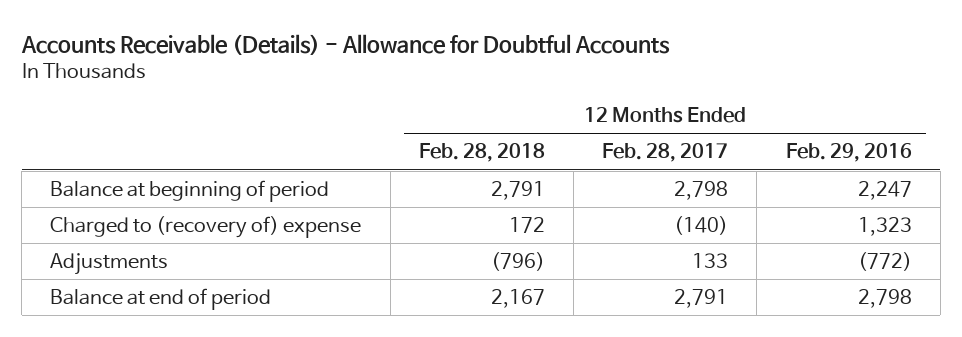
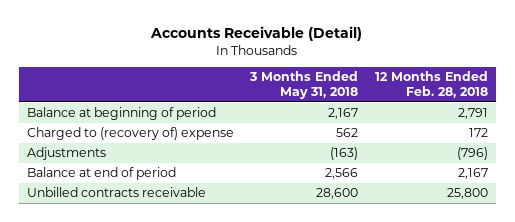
[20,33,670,55] Accounts Receivable (Details) - Allowance for Doubtful Accounts -> [150,25,363,41] Accounts Receivable (Detail)
[602,143,729,163] Feb. 28, 2017 -> none
[785,143,912,163] Feb. 29, 2016 -> none
none -> [249,71,359,100] 3 Months Ended May 31, 2018
none -> [26,187,206,198] Unbilled contracts receivable

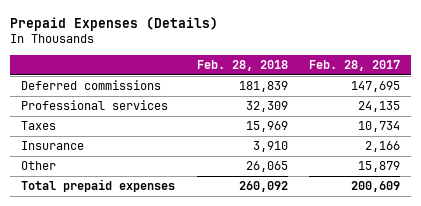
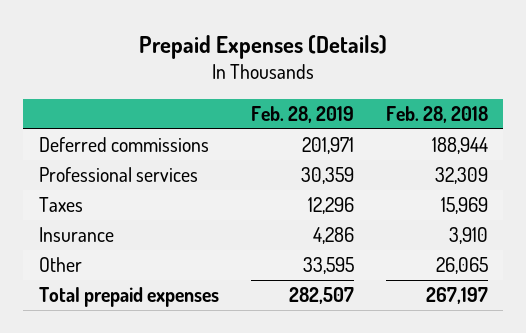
[309,59,401,71] Feb. 28, 2017 -> none
none -> [250,105,354,123] Feb. 28, 2019
[238,81,288,93] 181,839 -> [431,137,488,155] 188,944
[238,181,288,193] 260,092 -> [425,287,488,305] 267,197

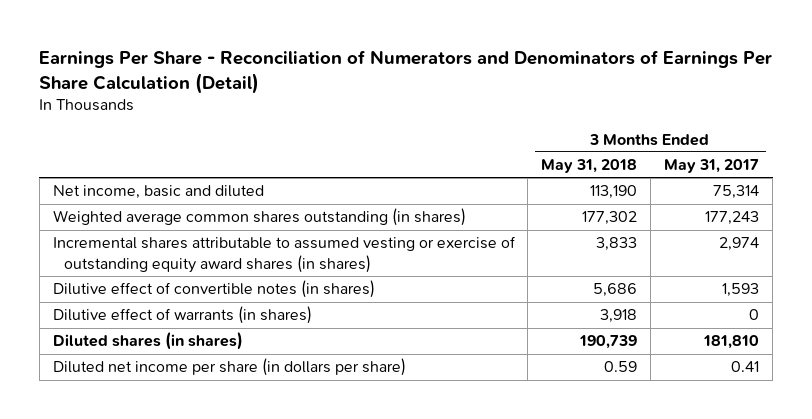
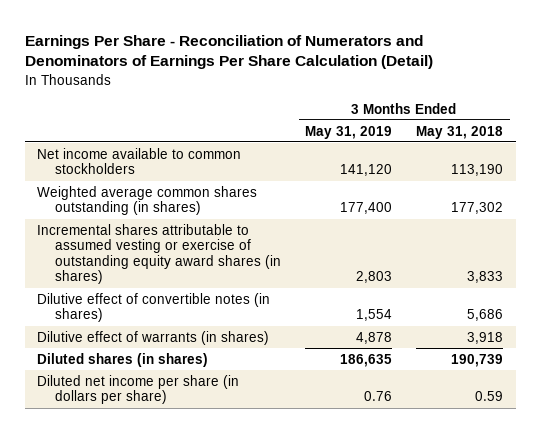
[664,159,760,174] May 31, 2017 -> none
none -> [305,125,393,139] May 31, 2019
[52,185,264,200] Net income, basic and diluted -> [37,147,242,175] Net income available to common stockholders

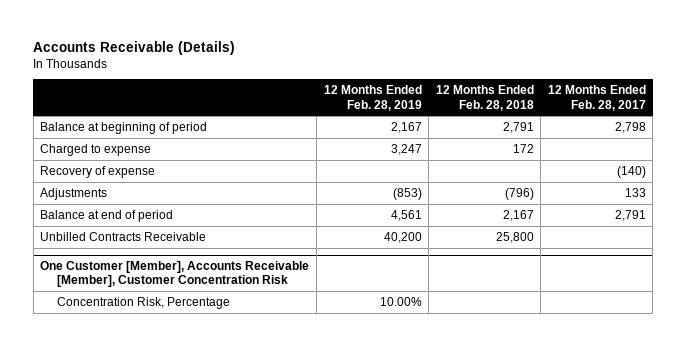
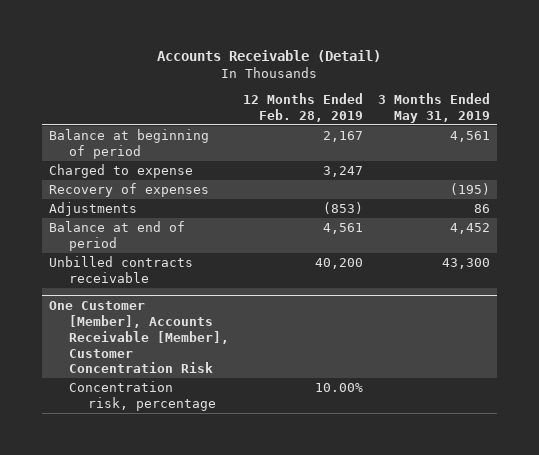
[33,40,236,55] Accounts Receivable (Details) -> [157,50,382,63] Accounts Receivable (Detail)
[435,85,534,111] 12 Months Ended Feb. 28, 2018 -> none
[547,85,646,111] 12 Months Ended Feb. 28, 2017 -> none
none -> [377,92,490,123] 3 Months Ended May 31, 2019
[40,165,156,178] Recovery of expense -> [49,182,210,197] Recovery of expenses
[40,231,207,241] Unbilled Contracts Receivable -> [49,255,194,283] Unbilled contracts receivable
[57,296,231,309] Concentration Risk, Percentage -> [68,380,216,411] Concentration risk, percentage

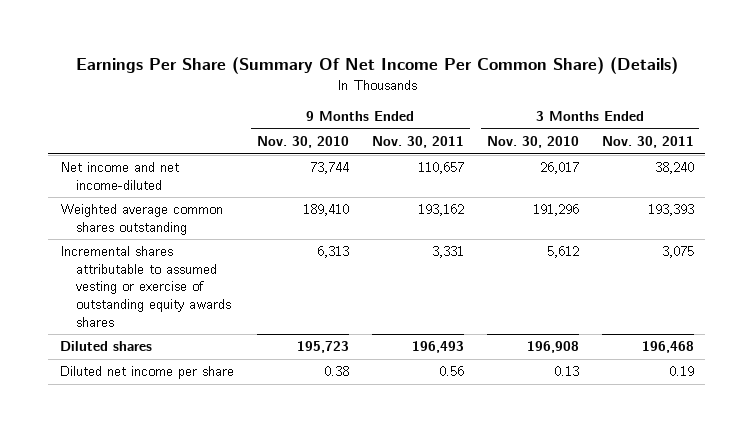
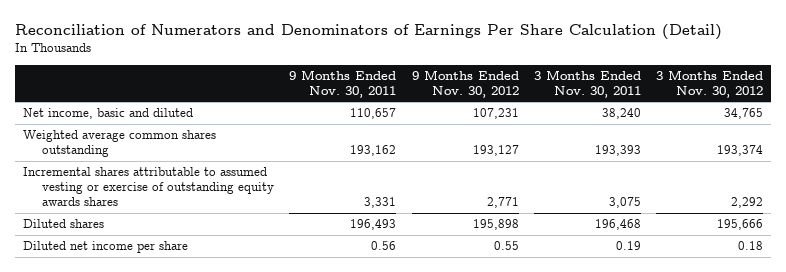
[75,57,678,75] Earnings Per Share (Summary Of Net Income Per Common Share) (Details) -> [15,23,723,40] Reconciliation of Numerators and Denominators of Earnings Per Share Calculation (Detail)
[256,136,349,149] Nov. 30, 2010 -> none
[486,136,579,149] Nov. 30, 2010 -> none
none -> [411,70,519,98] 9 Months Ended Nov. 30, 2012
none -> [656,70,764,98] 3 Months Ended Nov. 30, 2012
[59,162,179,190] Net income and net income-diluted -> [23,108,194,120] Net income, basic and diluted

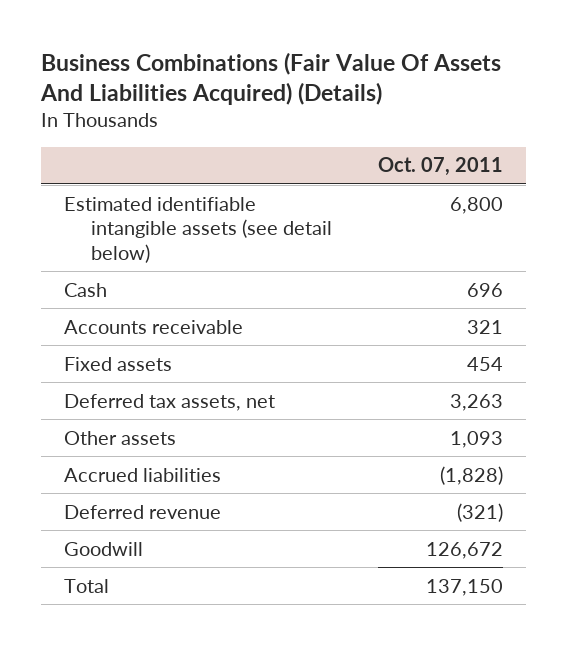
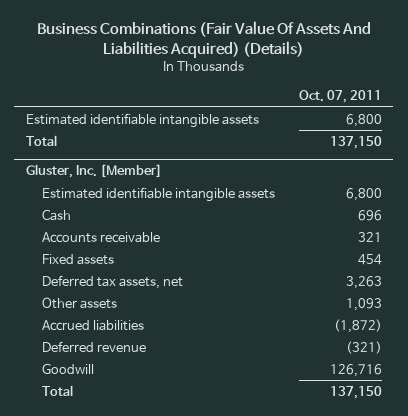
[63,196,332,263] Estimated identifiable intangible assets (see detail below) -> [26,112,260,128] Estimated identifiable intangible assets
none -> [26,134,58,146] Total
none -> [26,164,163,179] Gluster, Inc. [Member]
none -> [42,186,276,202] Estimated identifiable intangible assets
[439,465,503,485] (1,828) -> [333,318,382,333] (1,872)
[425,541,503,559] 126,672 -> [329,363,382,377] 126,716

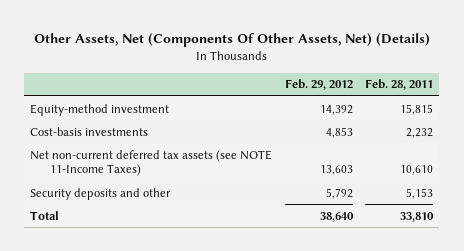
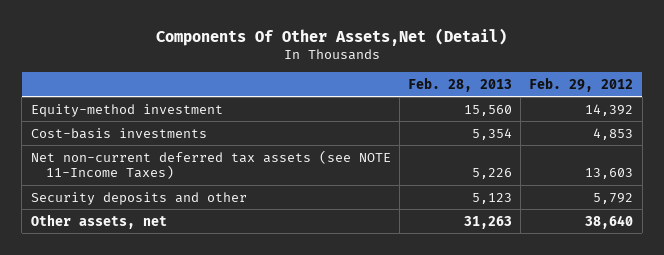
[33,33,430,48] Other Assets, Net (Components Of Other Assets, Net) (Details) -> [156,28,508,47] Components Of Other Assets,Net (Detail)
[365,79,434,91] Feb. 28, 2011 -> none
none -> [408,76,513,92] Feb. 28, 2013
[30,210,60,220] Total -> [30,213,167,229] Other assets, net

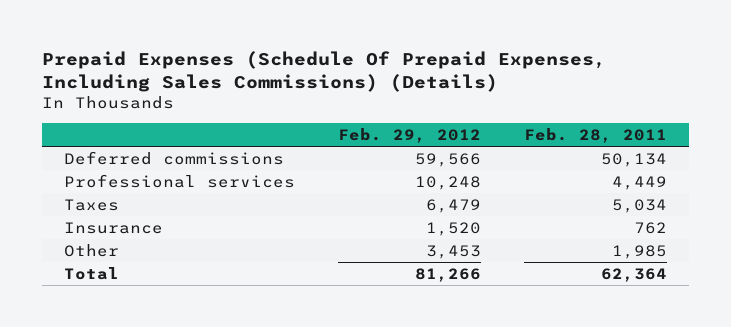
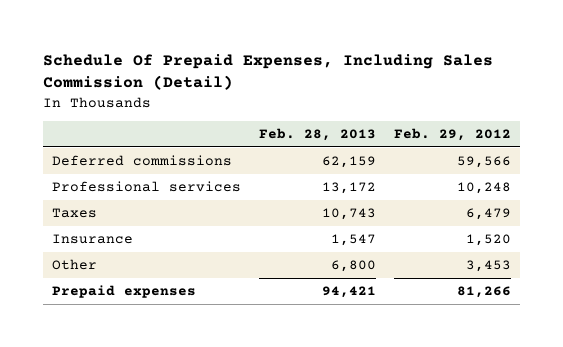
[42,51,607,93] Prepaid Expenses (Schedule Of Prepaid Expenses, Including Sales Commissions) (Details) -> [42,54,493,91] Schedule Of Prepaid Expenses, Including Sales Commission (Detail)
[523,128,667,144] Feb. 28, 2011 -> none
none -> [258,128,376,142] Feb. 28, 2013
[63,266,119,280] Total -> [51,285,196,299] Prepaid expenses

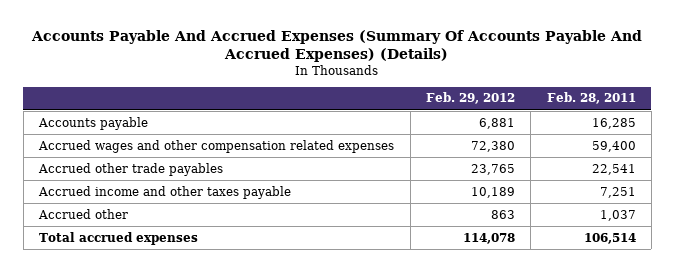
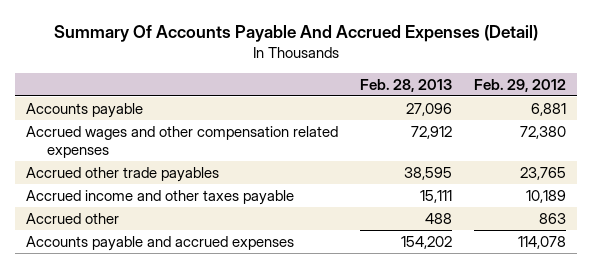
[31,30,643,63] Accounts Payable And Accrued Expenses (Summary Of Accounts Payable And Accrued Expenses) (Details) -> [54,25,539,43] Summary Of Accounts Payable And Accrued Expenses (Detail)
[546,92,636,105] Feb. 28, 2011 -> none
none -> [360,78,453,92] Feb. 28, 2013
[39,231,199,245] Total accrued expenses -> [26,235,295,251] Accounts payable and accrued expenses

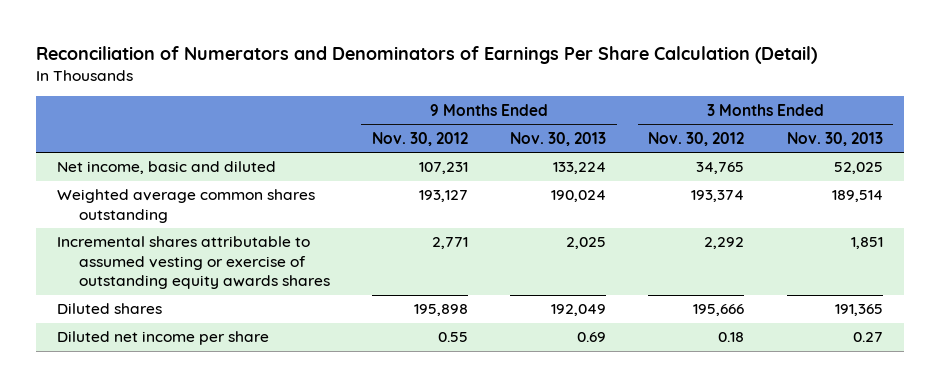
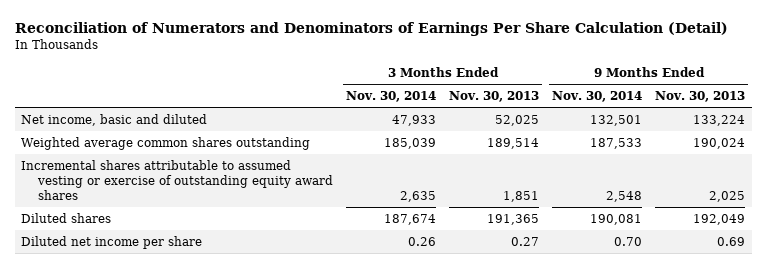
[371,131,468,146] Nov. 30, 2012 -> none
[648,131,745,146] Nov. 30, 2012 -> none
none -> [346,91,437,103] Nov. 30, 2014
none -> [552,91,643,103] Nov. 30, 2014
[56,236,330,290] Incremental shares attributable to assumed vesting or exercise of outstanding equity awards shares -> [21,159,334,200] Incremental shares attributable to assumed vesting or exercise of outstanding equity award shares

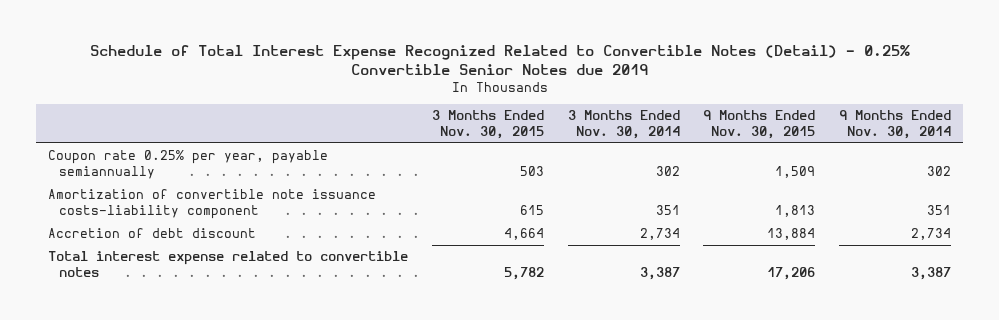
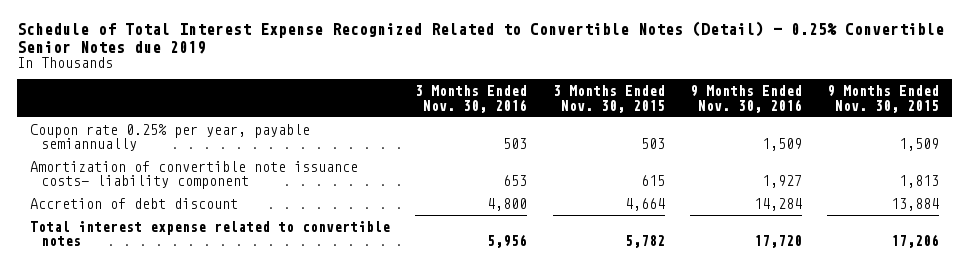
[567,110,680,139] 3 Months Ended Nov. 30, 2014 -> none
[838,110,951,139] 9 Months Ended Nov. 30, 2014 -> none
none -> [415,84,528,113] 3 Months Ended Nov. 30, 2016
none -> [689,84,802,113] 9 Months Ended Nov. 30, 2016
[48,189,377,219] Amortization of convertible note issuance costs-liability component -> [30,160,359,190] Amortization of convertible note issuance costs- liability component

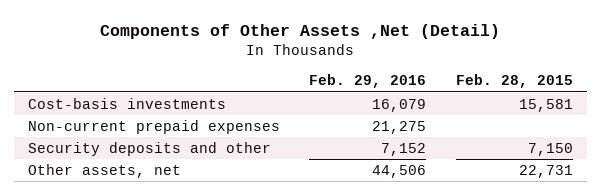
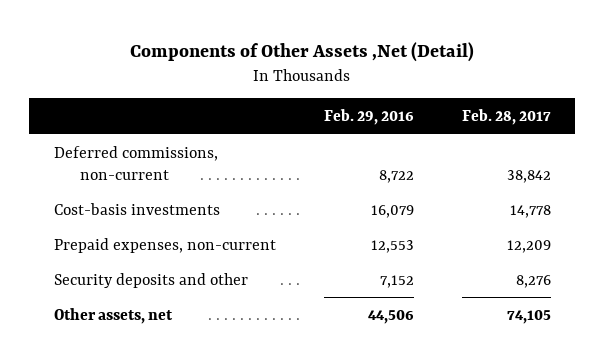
[455,74,573,89] Feb. 28, 2015 -> none
none -> [462,109,552,126] Feb. 28, 2017
none -> [53,145,218,180] Deferred commissions, non-current
[28,119,281,134] Non-current prepaid expenses -> [53,237,276,253] Prepaid expenses, non-current
[372,120,427,134] 21,275 -> [370,239,414,253] 12,553

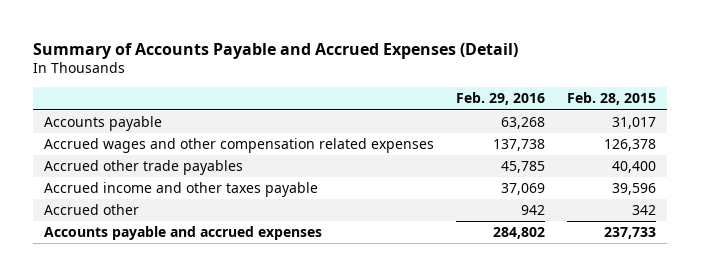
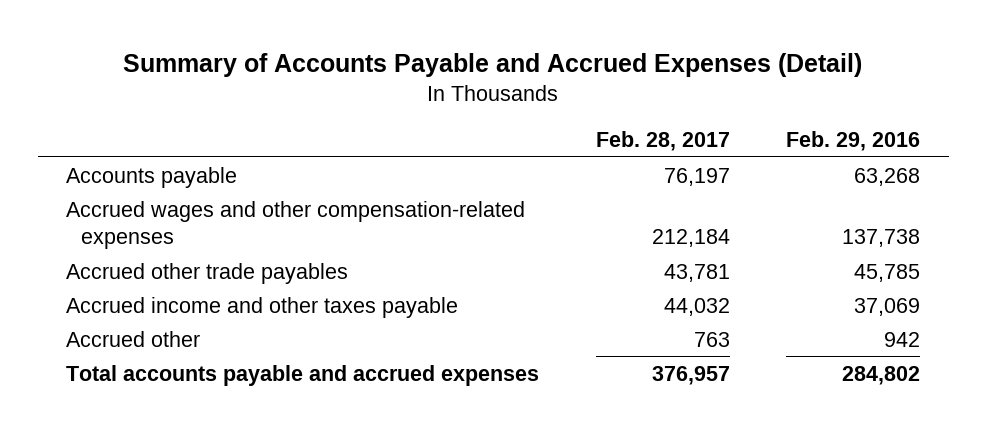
[567,92,657,106] Feb. 28, 2015 -> none
none -> [595,131,730,152] Feb. 28, 2017
[44,138,435,154] Accrued wages and other compensation related expenses -> [66,200,526,249] Accrued wages and other compensation-related expenses
[44,226,323,241] Accounts payable and accrued expenses -> [66,364,540,386] Total accounts payable and accrued expenses

